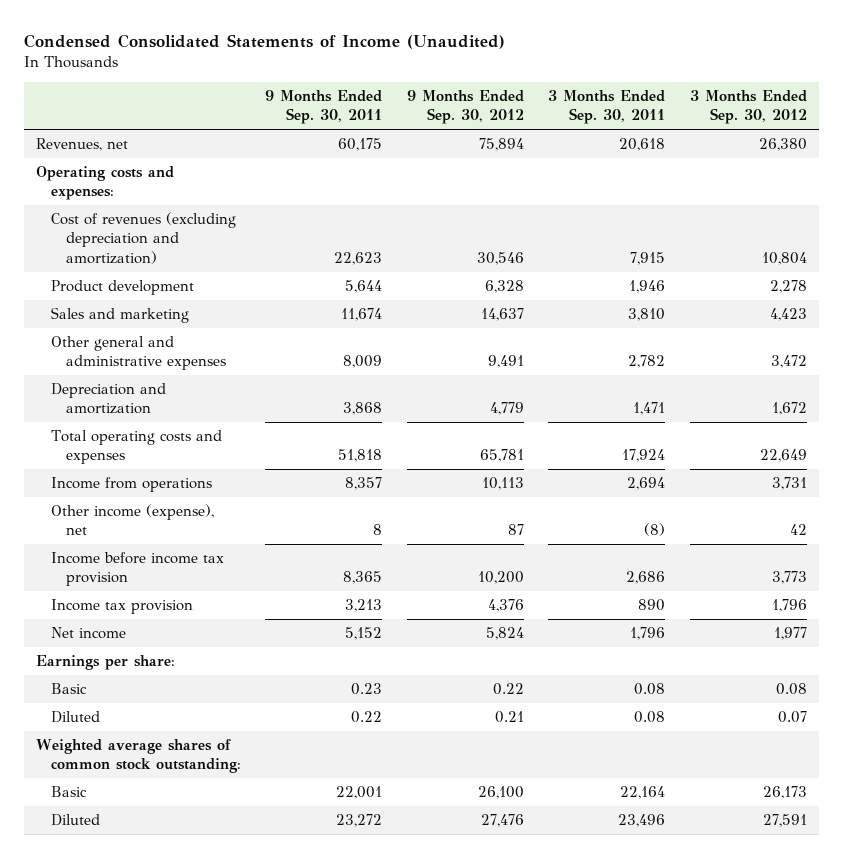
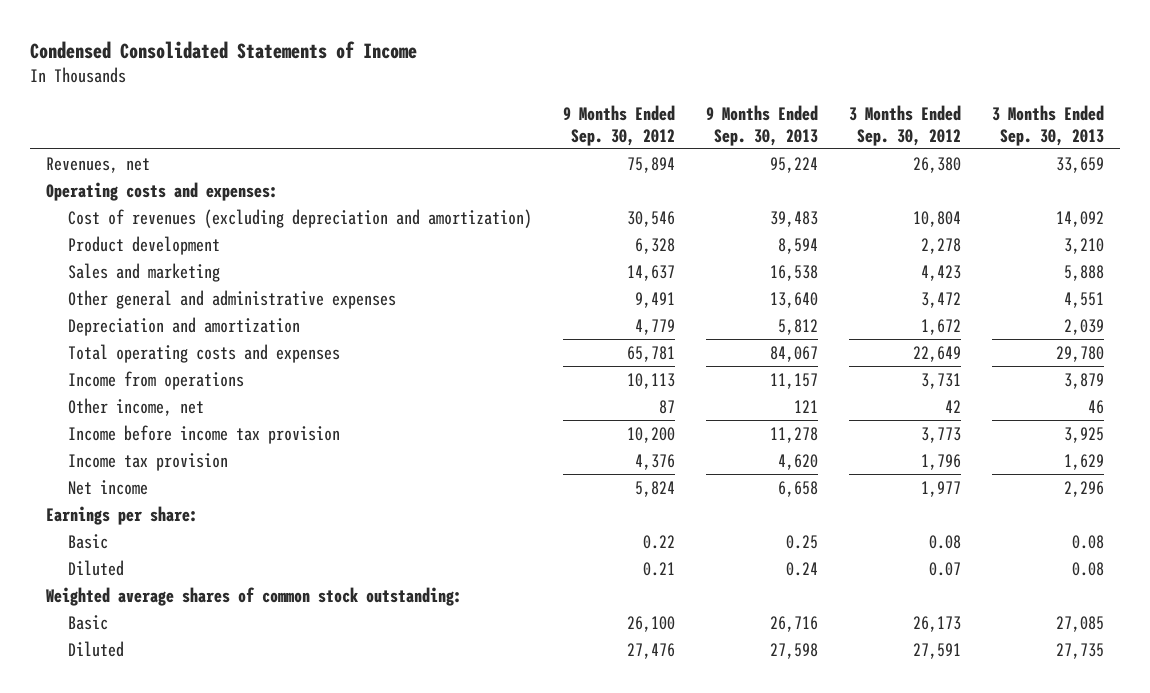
[23,33,505,49] Condensed Consolidated Statements of Income (Unaudited) -> [30,41,418,60] Condensed Consolidated Statements of Income
[265,89,383,125] 9 Months Ended Sep. 30, 2011 -> none
[548,89,666,125] 3 Months Ended Sep. 30, 2011 -> none
none -> [706,104,819,146] 9 Months Ended Sep. 30, 2013
none -> [992,104,1105,146] 3 Months Ended Sep. 30, 2013
[50,504,214,536] Other income (expense), net -> [67,397,204,416] Other income, net

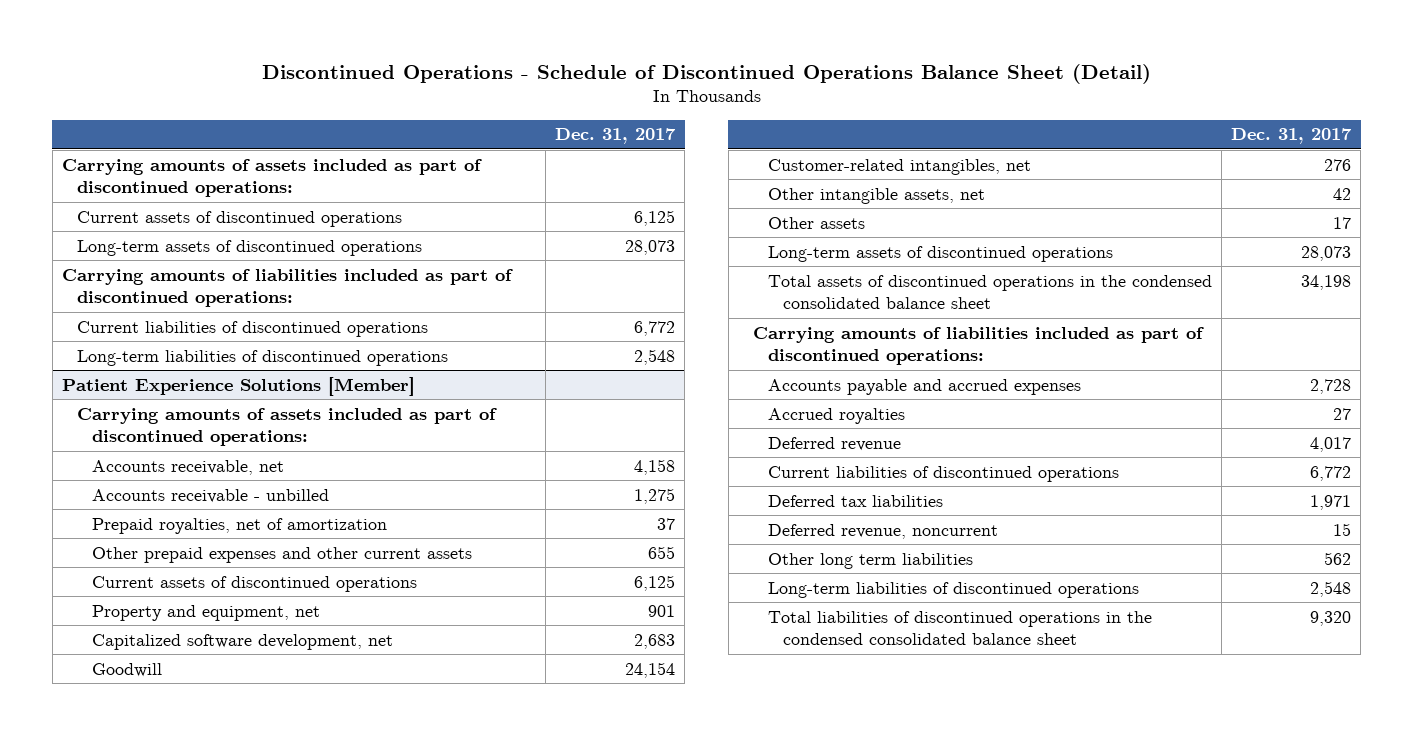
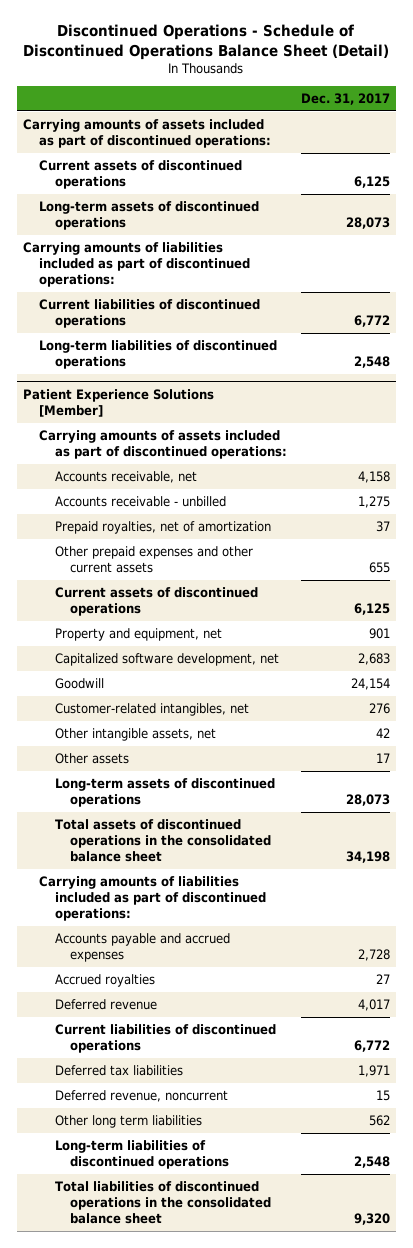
[767,274,1212,310] Total assets of discontinued operations in the condensed consolidated balance sheet -> [54,819,272,863] Total assets of discontinued operations in the consolidated balance sheet
[767,610,1152,646] Total liabilities of discontinued operations in the condensed consolidated balance sheet -> [54,1181,272,1225] Total liabilities of discontinued operations in the consolidated balance sheet

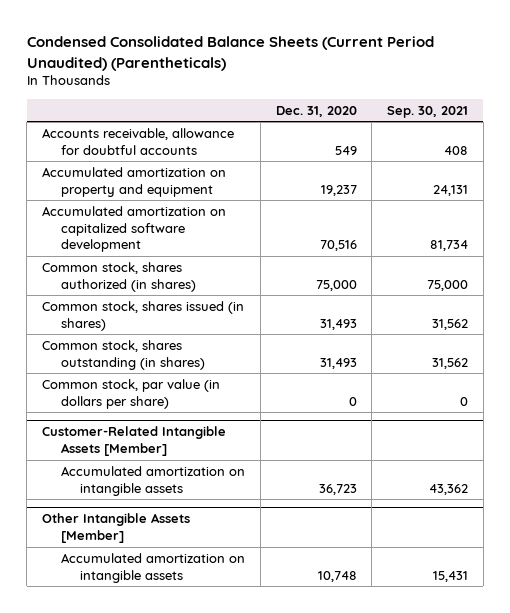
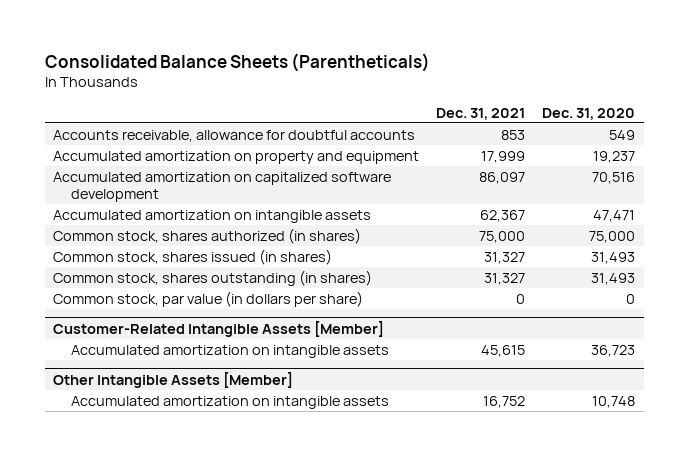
[26,36,434,71] Condensed Consolidated Balance Sheets (Current Period Unaudited) (Parentheticals) -> [44,52,430,72] Consolidated Balance Sheets (Parentheticals)
[387,105,469,118] Sep. 30, 2021 -> none
none -> [436,107,526,120] Dec. 31, 2021
none -> [53,209,372,223] Accumulated amortization on intangible assets

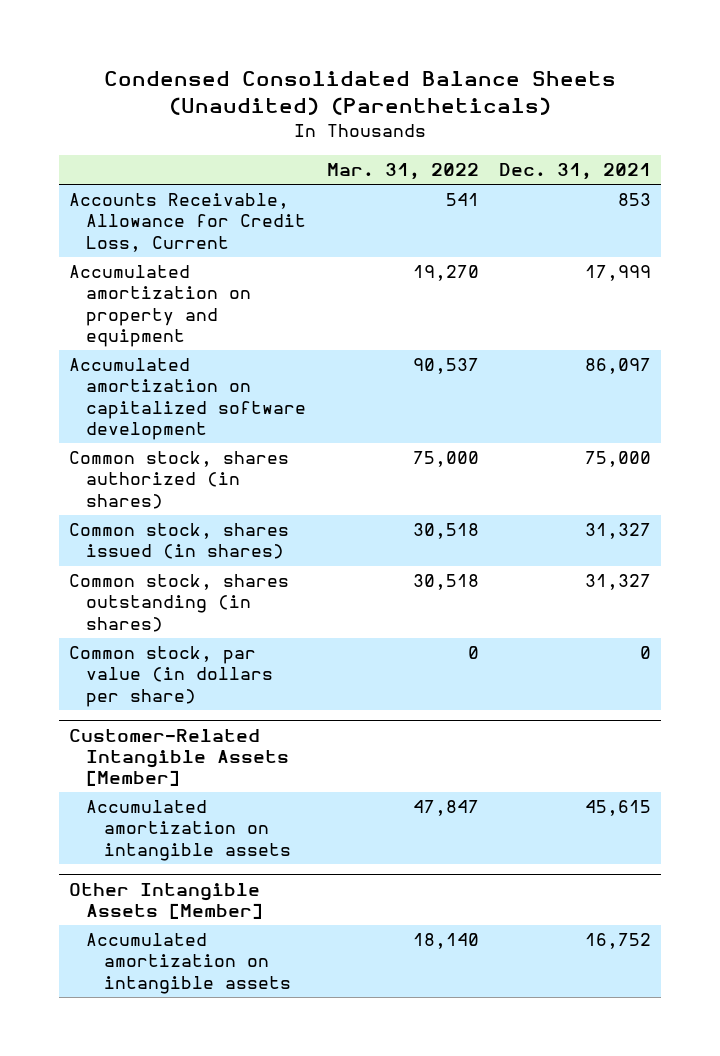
[44,52,430,72] Consolidated Balance Sheets (Parentheticals) -> [103,70,616,116] Condensed Consolidated Balance Sheets (Unaudited) (Parentheticals)
[542,107,636,120] Dec. 31, 2020 -> none
none -> [326,163,479,181] Mar. 31, 2022
[53,129,416,142] Accounts receivable, allowance for doubtful accounts -> [68,193,307,252] Accounts Receivable, Allowance for Credit Loss, Current
[53,209,372,223] Accumulated amortization on intangible assets -> none

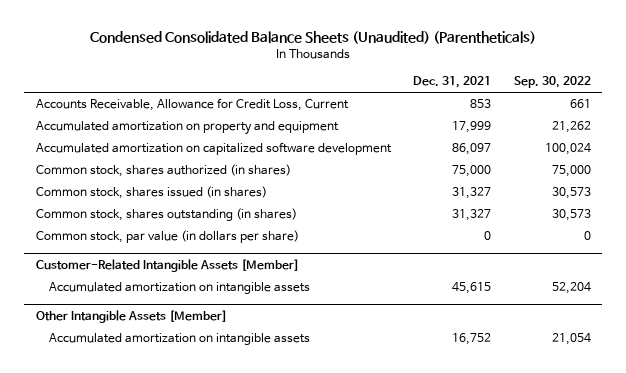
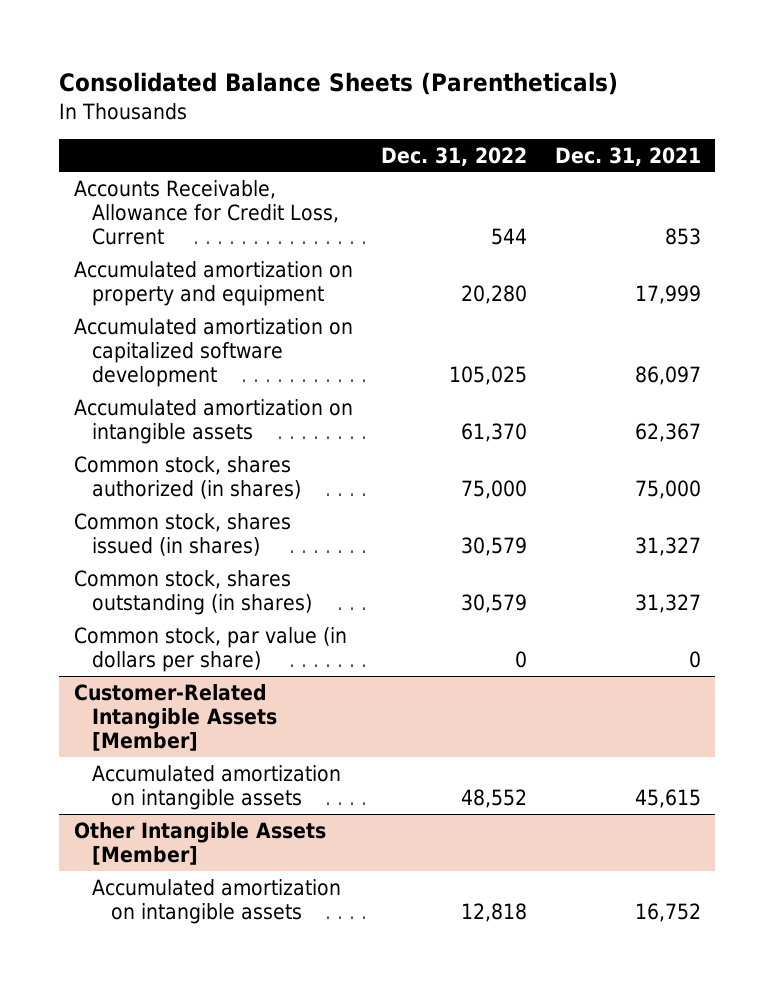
[90,31,537,45] Condensed Consolidated Balance Sheets (Unaudited) (Parentheticals) -> [59,72,619,96] Consolidated Balance Sheets (Parentheticals)
[513,76,591,89] Sep. 30, 2022 -> none
none -> [380,146,527,166] Dec. 31, 2022
none -> [73,398,353,444] Accumulated amortization on intangible assets

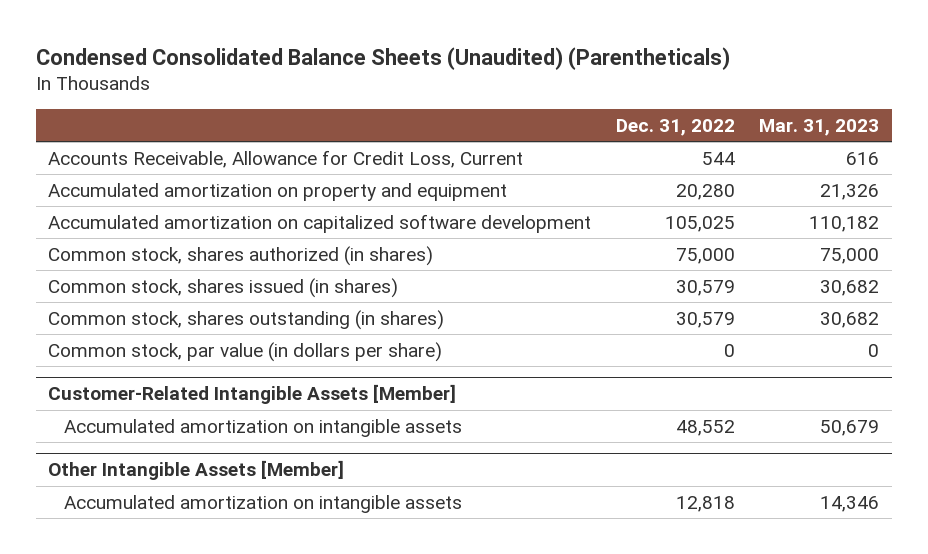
[59,72,619,96] Consolidated Balance Sheets (Parentheticals) -> [35,46,730,70] Condensed Consolidated Balance Sheets (Unaudited) (Parentheticals)
[555,146,702,166] Dec. 31, 2021 -> none
none -> [759,118,880,136] Mar. 31, 2023
[73,398,353,444] Accumulated amortization on intangible assets -> none

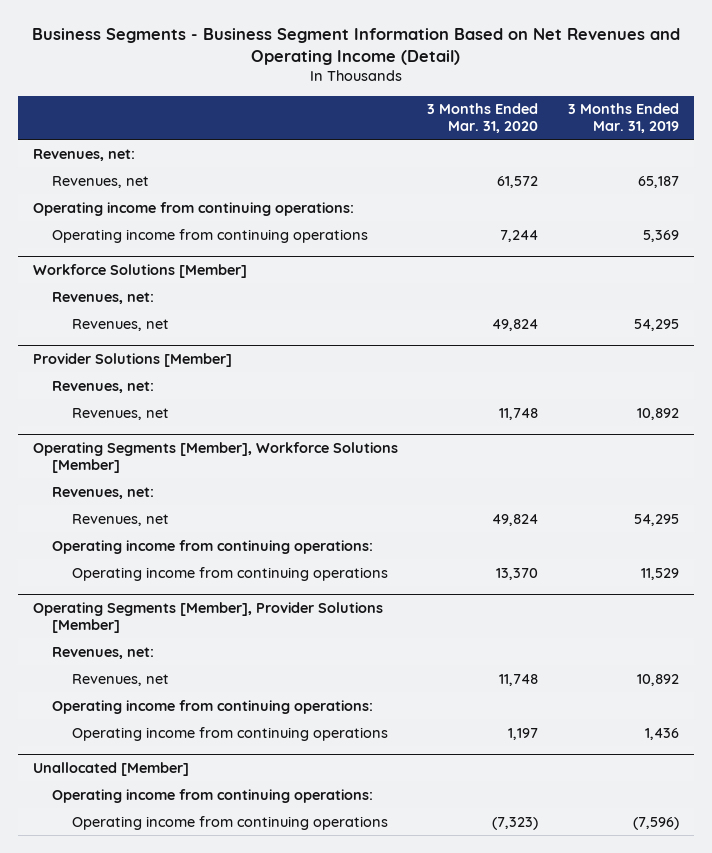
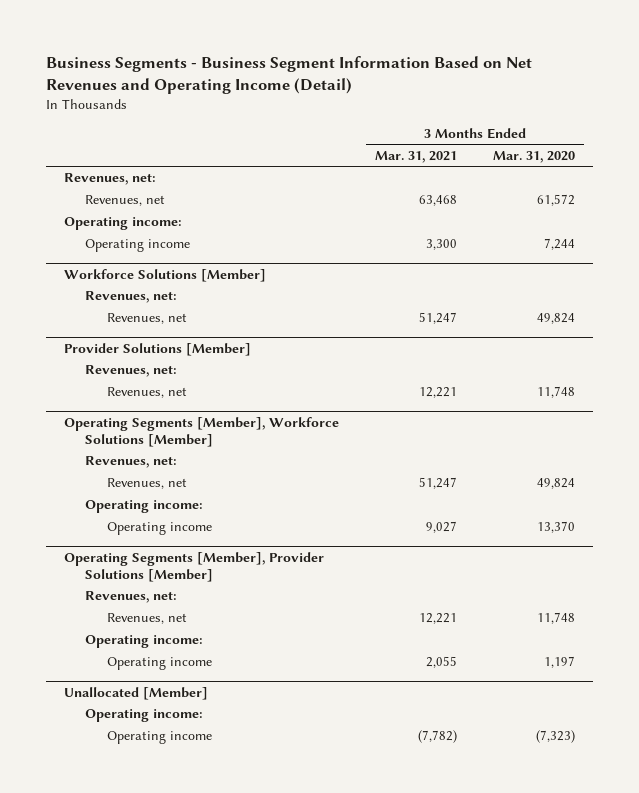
[568,103,680,133] 3 Months Ended Mar. 31, 2019 -> none
none -> [374,151,457,164] Mar. 31, 2021
[32,201,354,216] Operating income from continuing operations: -> [63,217,182,231] Operating income:
[52,228,369,243] Operating income from continuing operations -> [85,239,191,253] Operating income
[52,539,374,554] Operating income from continuing operations: -> [85,500,204,514] Operating income:
[72,566,389,581] Operating income from continuing operations -> [107,522,213,536] Operating income
[52,699,374,714] Operating income from continuing operations: -> [85,635,204,649] Operating income:
[72,726,389,741] Operating income from continuing operations -> [107,657,213,671] Operating income
[52,788,374,803] Operating income from continuing operations: -> [85,709,204,723] Operating income:
[72,815,389,830] Operating income from continuing operations -> [107,731,213,745] Operating income

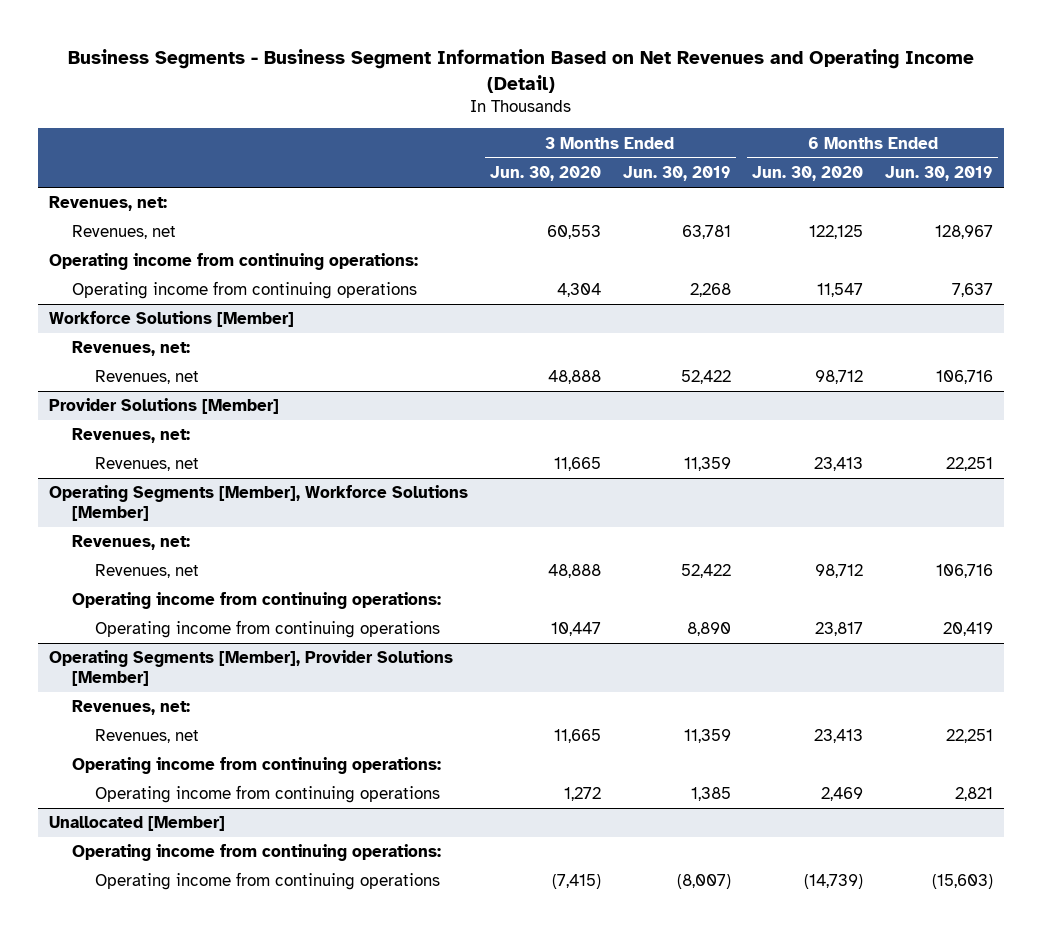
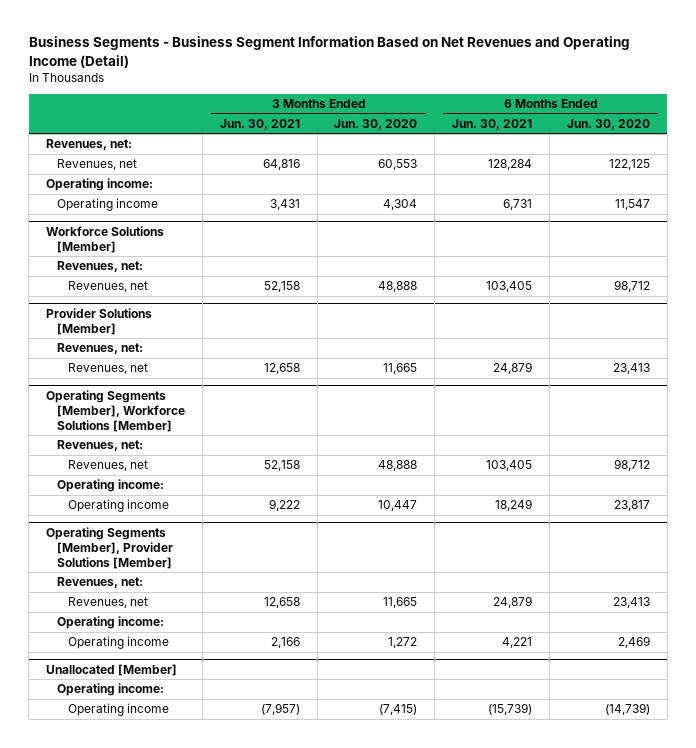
[622,165,731,181] Jun. 30, 2019 -> none
[885,165,994,181] Jun. 30, 2019 -> none
none -> [219,118,300,130] Jun. 30, 2021
none -> [452,118,533,130] Jun. 30, 2021
[49,253,419,271] Operating income from continuing operations: -> [46,178,154,192] Operating income:
[71,281,417,300] Operating income from continuing operations -> [57,198,159,212] Operating income
[71,592,441,610] Operating income from continuing operations: -> [57,479,165,493] Operating income:
[94,620,440,639] Operating income from continuing operations -> [68,499,170,513] Operating income
[71,757,441,775] Operating income from continuing operations: -> [57,616,165,630] Operating income:
[94,785,440,804] Operating income from continuing operations -> [68,636,170,650] Operating income
[71,844,441,862] Operating income from continuing operations: -> [57,683,165,697] Operating income:
[94,872,440,891] Operating income from continuing operations -> [68,703,170,717] Operating income

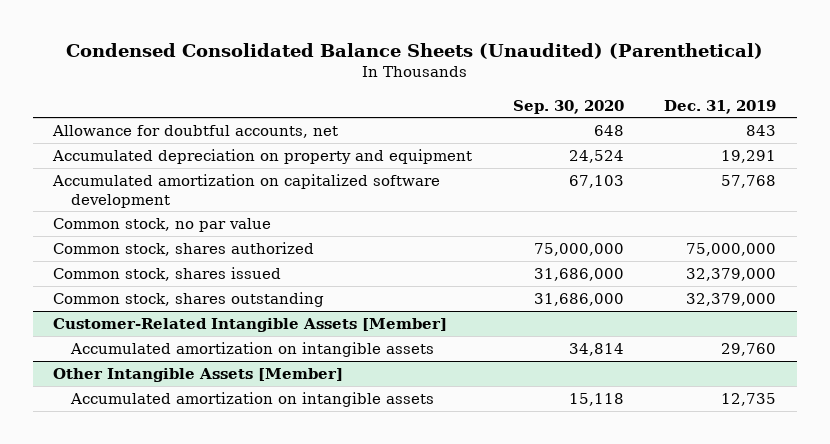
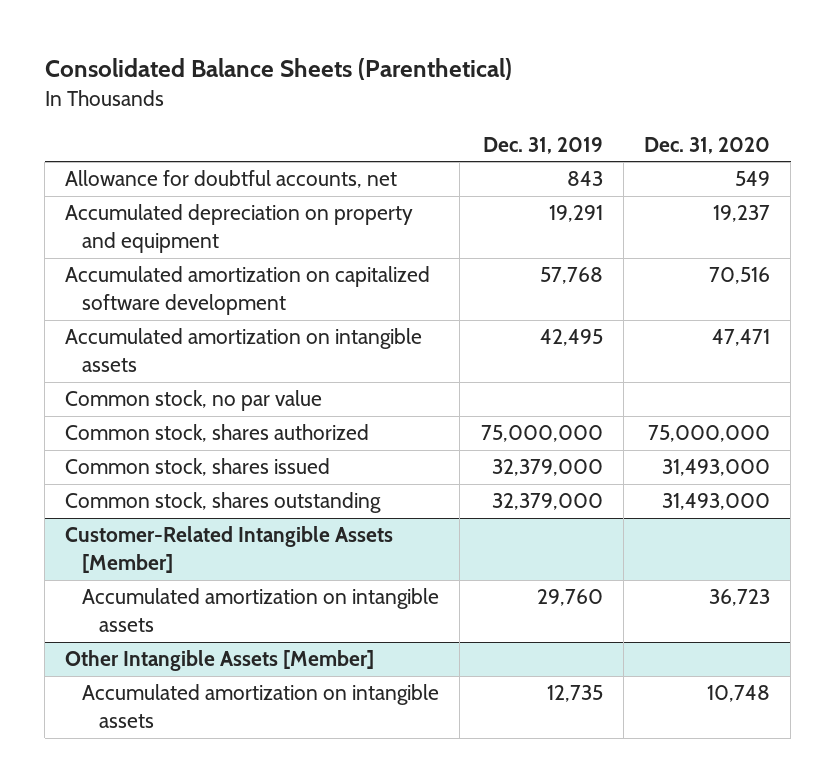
[65,42,763,59] Condensed Consolidated Balance Sheets (Unaudited) (Parenthetical) -> [44,58,512,81] Consolidated Balance Sheets (Parenthetical)
[512,99,624,114] Sep. 30, 2020 -> none
none -> [644,136,771,154] Dec. 31, 2020
none -> [65,328,423,372] Accumulated amortization on intangible assets

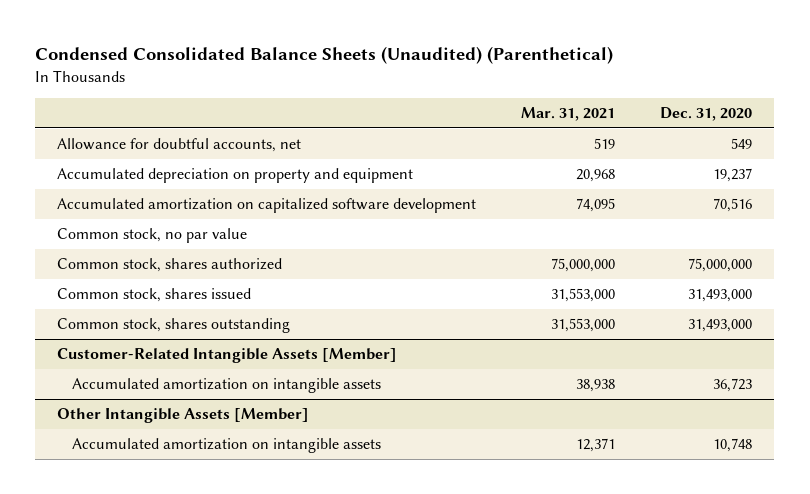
[44,58,512,81] Consolidated Balance Sheets (Parenthetical) -> [35,46,614,65] Condensed Consolidated Balance Sheets (Unaudited) (Parenthetical)
[482,136,603,154] Dec. 31, 2019 -> none
none -> [521,106,616,121] Mar. 31, 2021
[65,328,423,372] Accumulated amortization on intangible assets -> none

